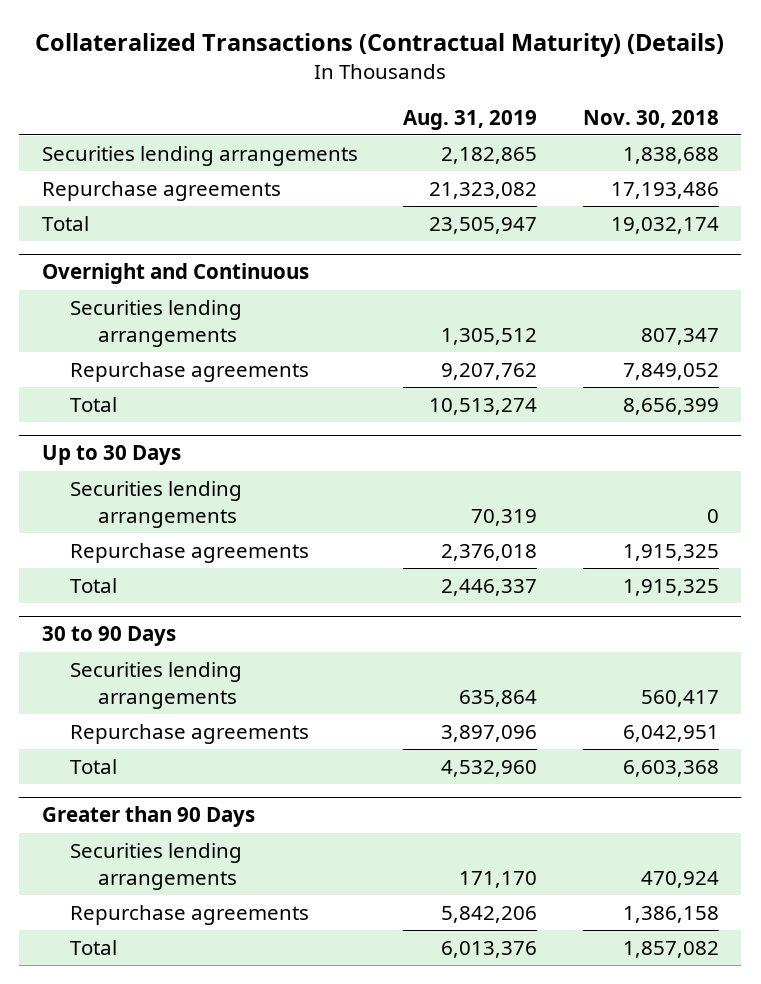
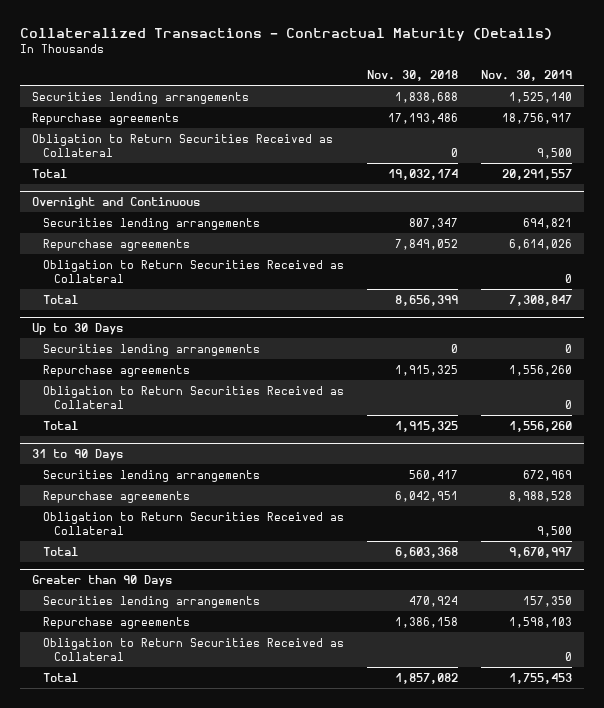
[35,33,725,58] Collateralized Transactions (Contractual Maturity) (Details) -> [20,27,553,41] Collateralized Transactions - Contractual Maturity (Details)
[403,109,538,130] Aug. 31, 2019 -> none
none -> [481,69,573,81] Nov. 30, 2019
none -> [31,133,333,158] Obligation to Return Securities Received as Collateral
none -> [42,259,344,284] Obligation to Return Securities Received as Collateral
none -> [42,385,344,410] Obligation to Return Securities Received as Collateral
[42,626,177,647] 30 to 90 Days -> [31,448,123,461] 31 to 90 Days
none -> [42,511,344,536] Obligation to Return Securities Received as Collateral
none -> [42,637,344,662] Obligation to Return Securities Received as Collateral

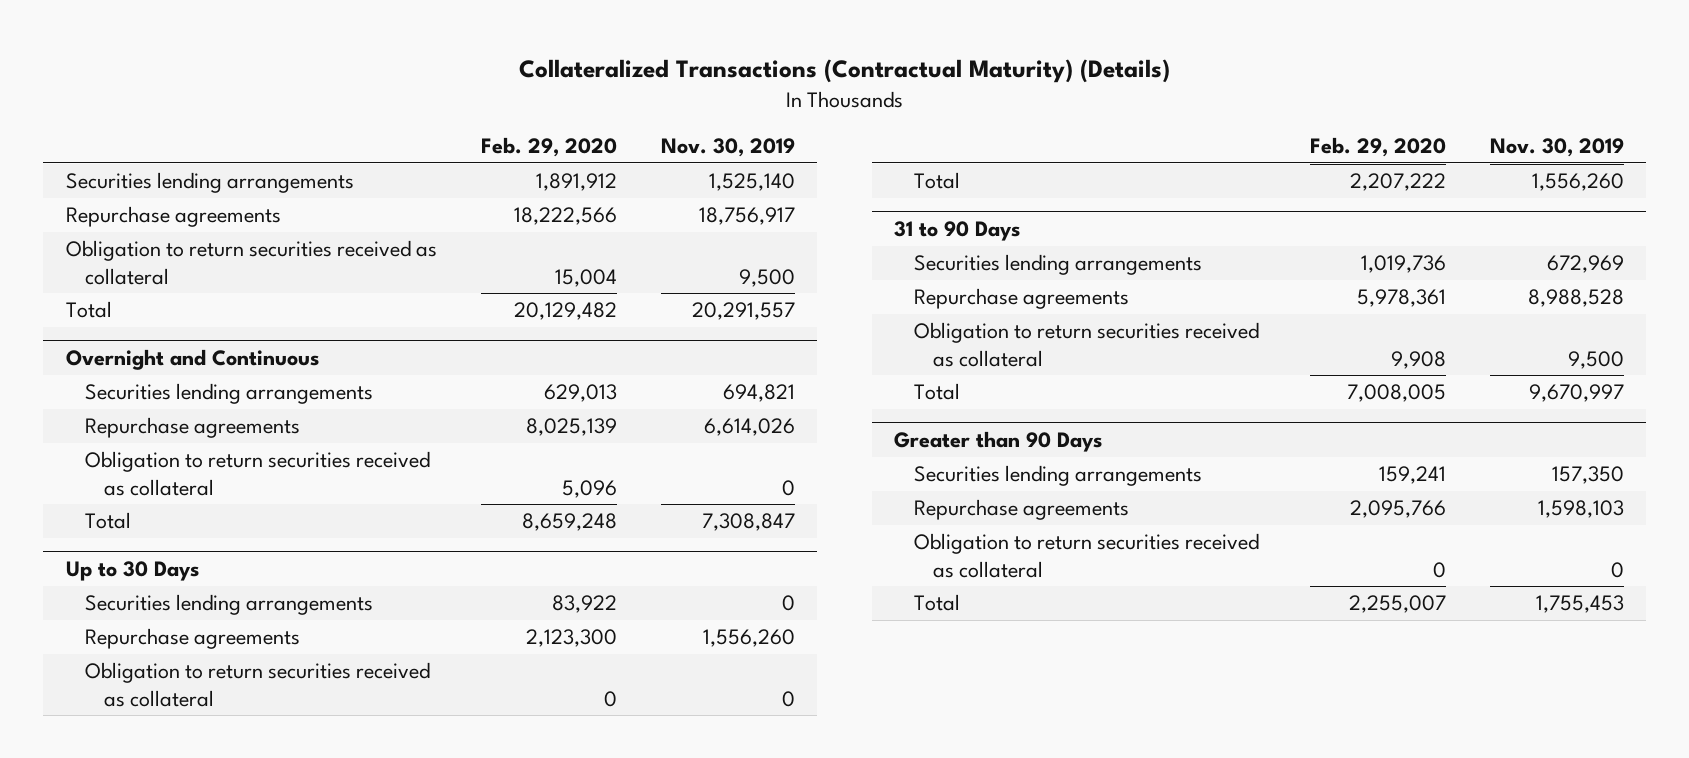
[20,27,553,41] Collateralized Transactions - Contractual Maturity (Details) -> [518,59,1170,84] Collateralized Transactions (Contractual Maturity) (Details)
[367,69,459,81] Nov. 30, 2018 -> none
none -> [480,137,617,158] Feb. 29, 2020
[31,133,333,158] Obligation to Return Securities Received as Collateral -> [65,240,437,285] Obligation to return securities received as collateral
[42,259,344,284] Obligation to Return Securities Received as Collateral -> [84,451,430,496] Obligation to return securities received as collateral
[42,385,344,410] Obligation to Return Securities Received as Collateral -> [84,662,430,707] Obligation to return securities received as collateral
[42,511,344,536] Obligation to Return Securities Received as Collateral -> [913,322,1259,367] Obligation to return securities received as collateral
[42,637,344,662] Obligation to Return Securities Received as Collateral -> [913,533,1259,578] Obligation to return securities received as collateral

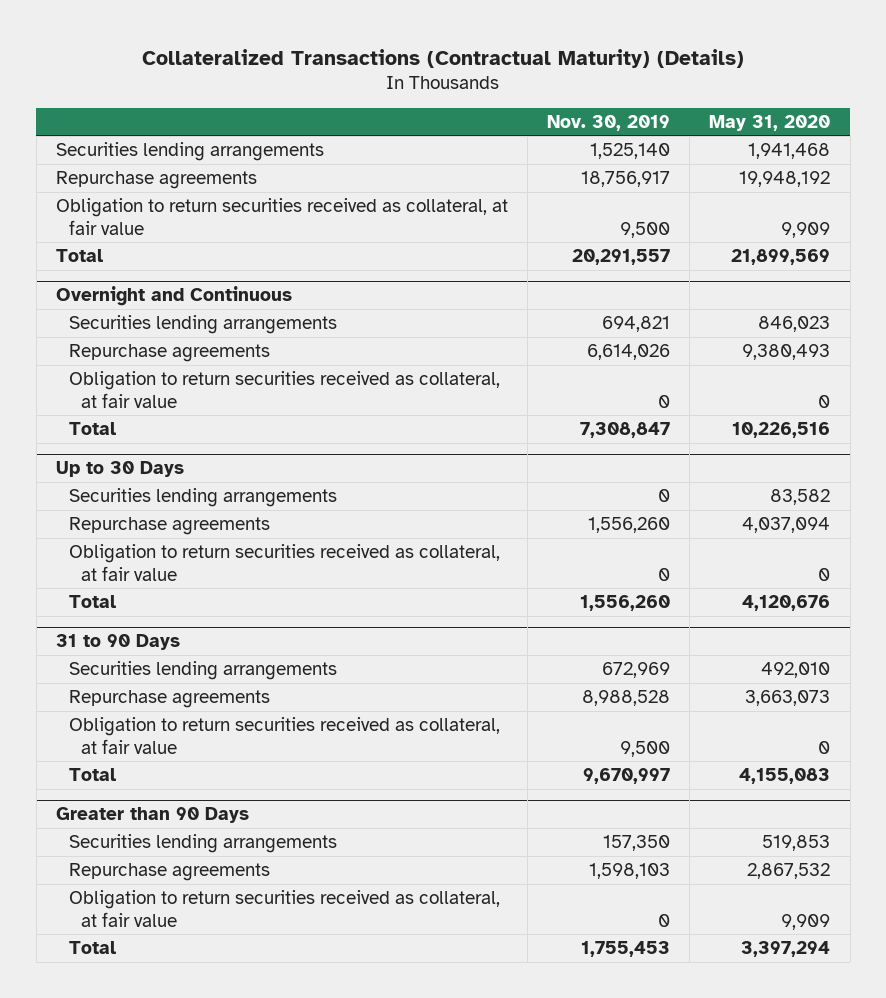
[480,137,617,158] Feb. 29, 2020 -> none
none -> [709,114,831,131] May 31, 2020
[65,240,437,285] Obligation to return securities received as collateral -> [55,198,508,235] Obligation to return securities received as collateral, at fair value
[84,451,430,496] Obligation to return securities received as collateral -> [68,371,500,408] Obligation to return securities received as collateral, at fair value
[84,662,430,707] Obligation to return securities received as collateral -> [68,544,500,581] Obligation to return securities received as collateral, at fair value
[913,322,1259,367] Obligation to return securities received as collateral -> [68,717,500,754] Obligation to return securities received as collateral, at fair value
[913,533,1259,578] Obligation to return securities received as collateral -> [68,890,500,927] Obligation to return securities received as collateral, at fair value

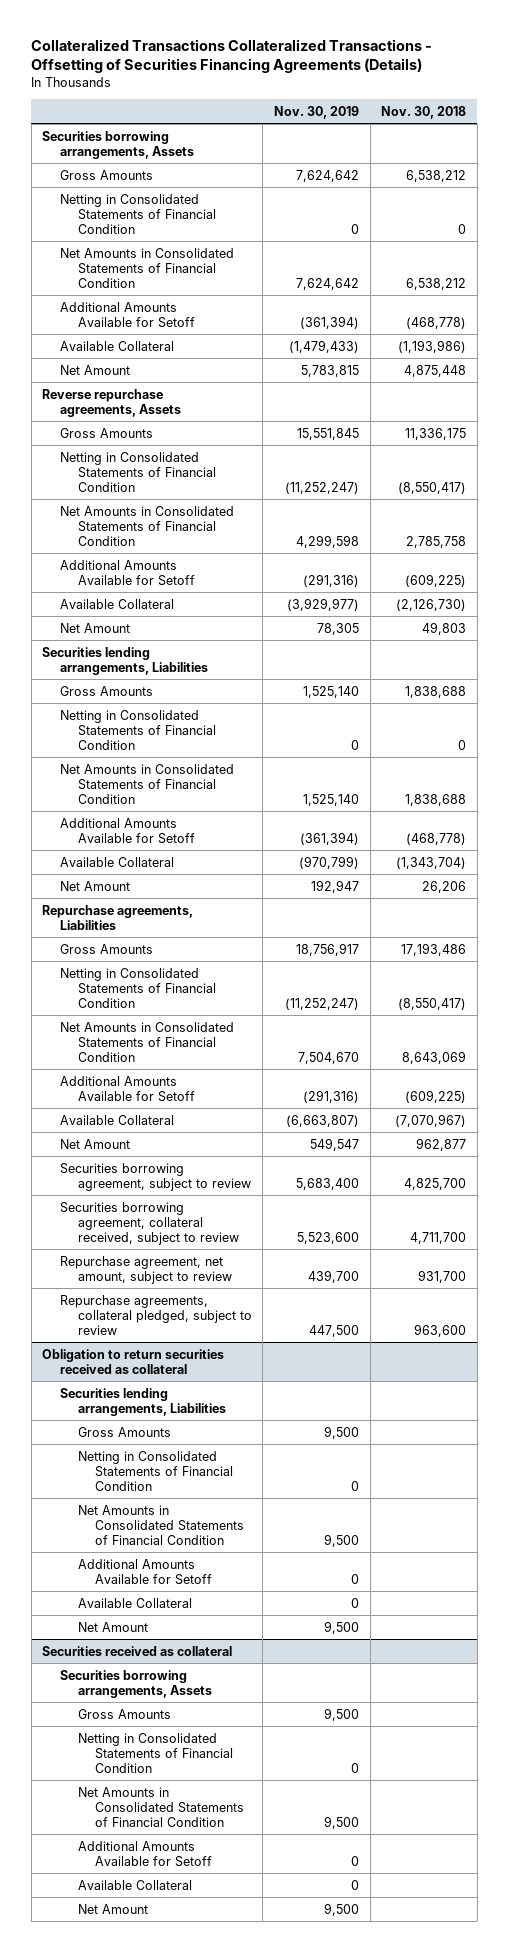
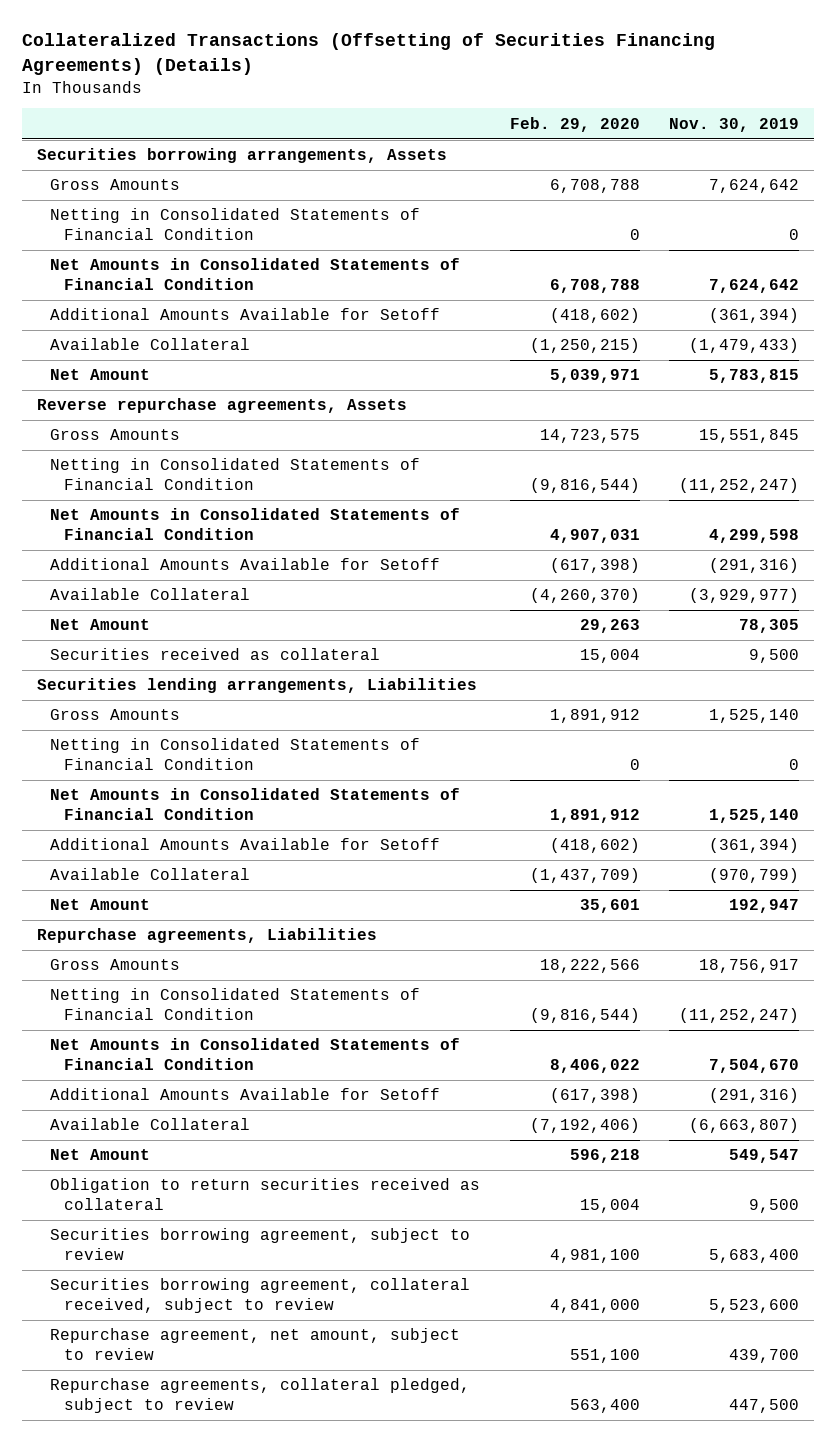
[31,38,433,73] Collateralized Transactions Collateralized Transactions - Offsetting of Securities Financing Agreements (Details) -> [21,33,715,76] Collateralized Transactions (Offsetting of Securities Financing Agreements) (Details)
[381,105,467,119] Nov. 30, 2018 -> none
none -> [509,116,640,132] Feb. 29, 2020
none -> [50,648,381,661] Securities received as collateral
none -> [50,1178,481,1211] Obligation to return securities received as collateral
[42,1348,225,1374] Obligation to return securities received as collateral -> none
[60,1387,226,1416] Securities lending arrangements, Liabilities -> none
[77,1426,171,1437] Gross Amounts -> none
[77,1450,234,1491] Netting in Consolidated Statements of Financial Condition -> none
[77,1504,245,1545] Net Amounts in Consolidated Statements of Financial Condition -> none
[77,1558,213,1585] Additional Amounts Available for Setoff -> none
[77,1597,192,1608] Available Collateral -> none
[77,1621,148,1632] Net Amount -> none
[42,1645,233,1656] Securities received as collateral -> none
[60,1669,212,1698] Securities borrowing arrangements, Assets -> none
[77,1708,171,1719] Gross Amounts -> none
[77,1732,234,1773] Netting in Consolidated Statements of Financial Condition -> none
[77,1786,245,1827] Net Amounts in Consolidated Statements of Financial Condition -> none
[77,1840,213,1867] Additional Amounts Available for Setoff -> none
[77,1879,192,1890] Available Collateral -> none
[77,1903,148,1914] Net Amount -> none

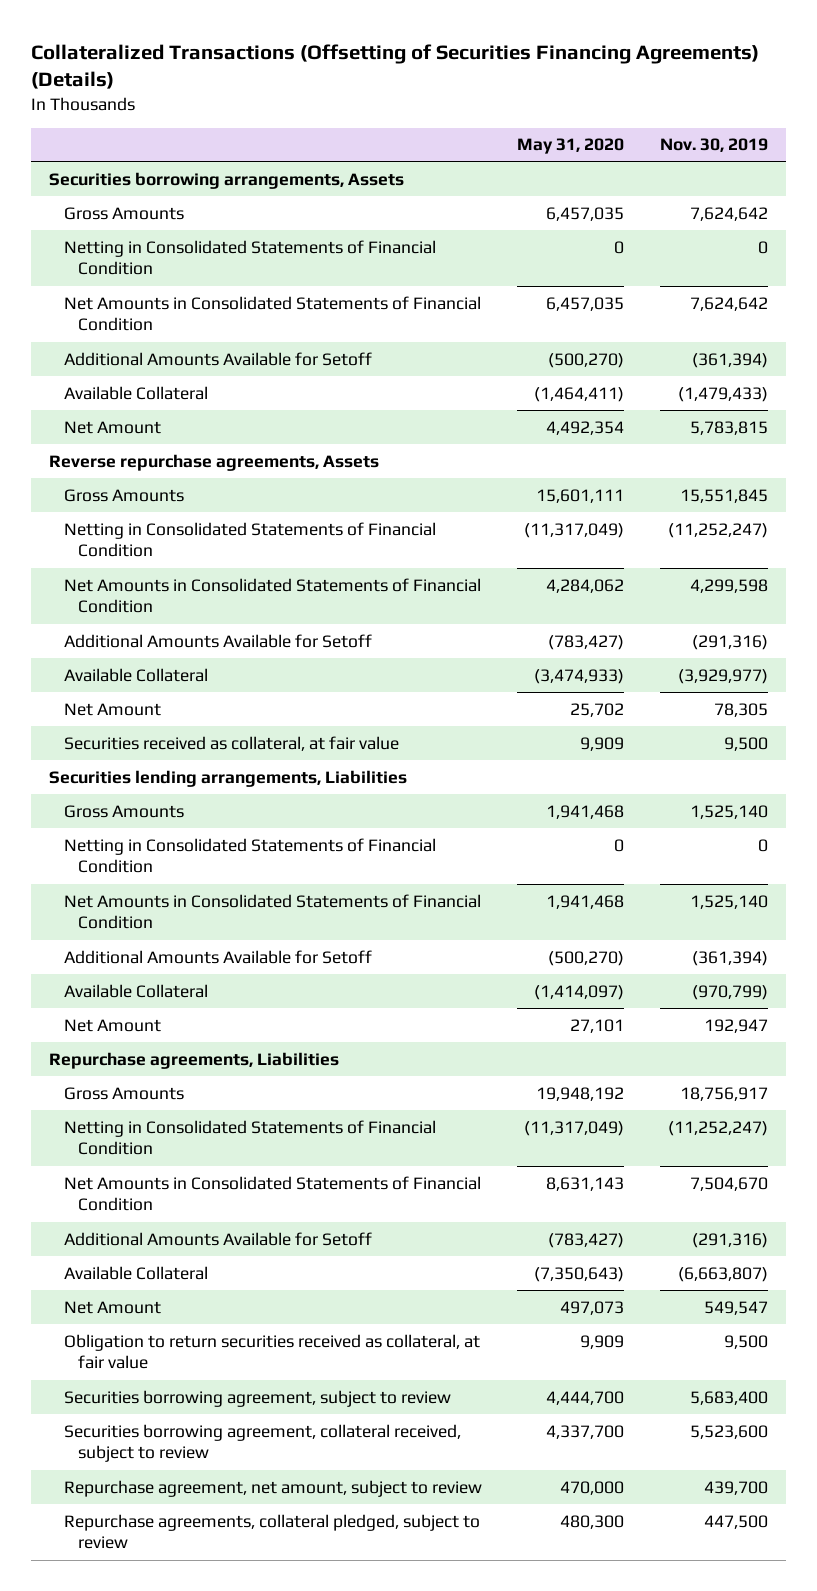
[509,116,640,132] Feb. 29, 2020 -> none
none -> [517,138,625,155] May 31, 2020
[50,648,381,661] Securities received as collateral -> [63,735,399,751] Securities received as collateral, at fair value
[50,1178,481,1211] Obligation to return securities received as collateral -> [63,1333,480,1370] Obligation to return securities received as collateral, at fair value

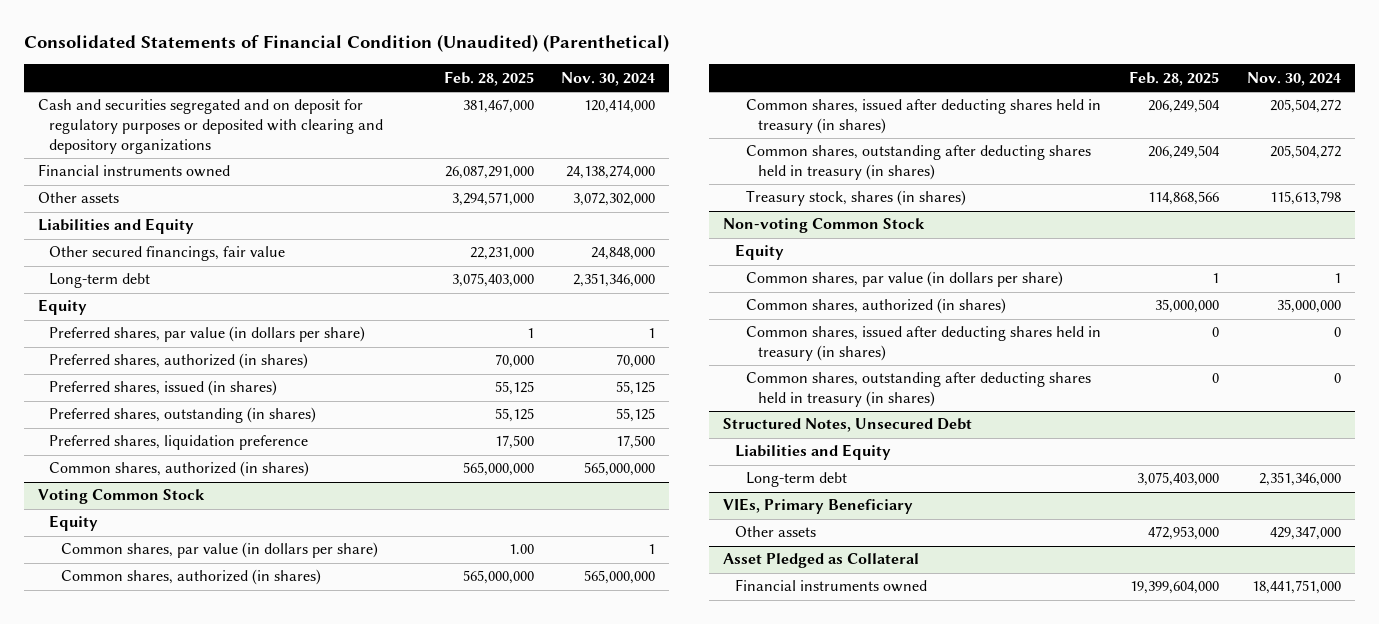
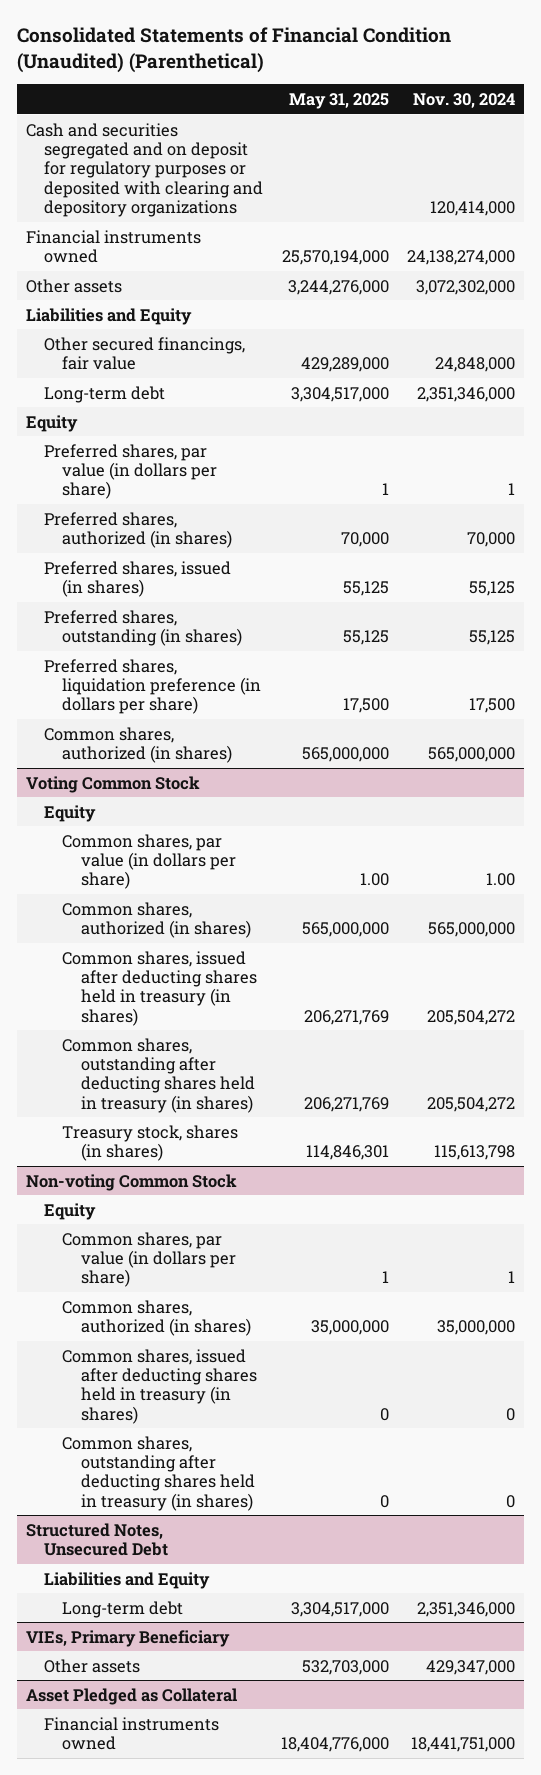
[443,70,534,86] Feb. 28, 2025 -> none
none -> [288,92,389,109] May 31, 2025
[49,435,309,451] Preferred shares, liquidation preference -> [44,658,262,715] Preferred shares, liquidation preference (in dollars per share)
[648,544,656,555] 1 -> [485,873,515,887] 1.00

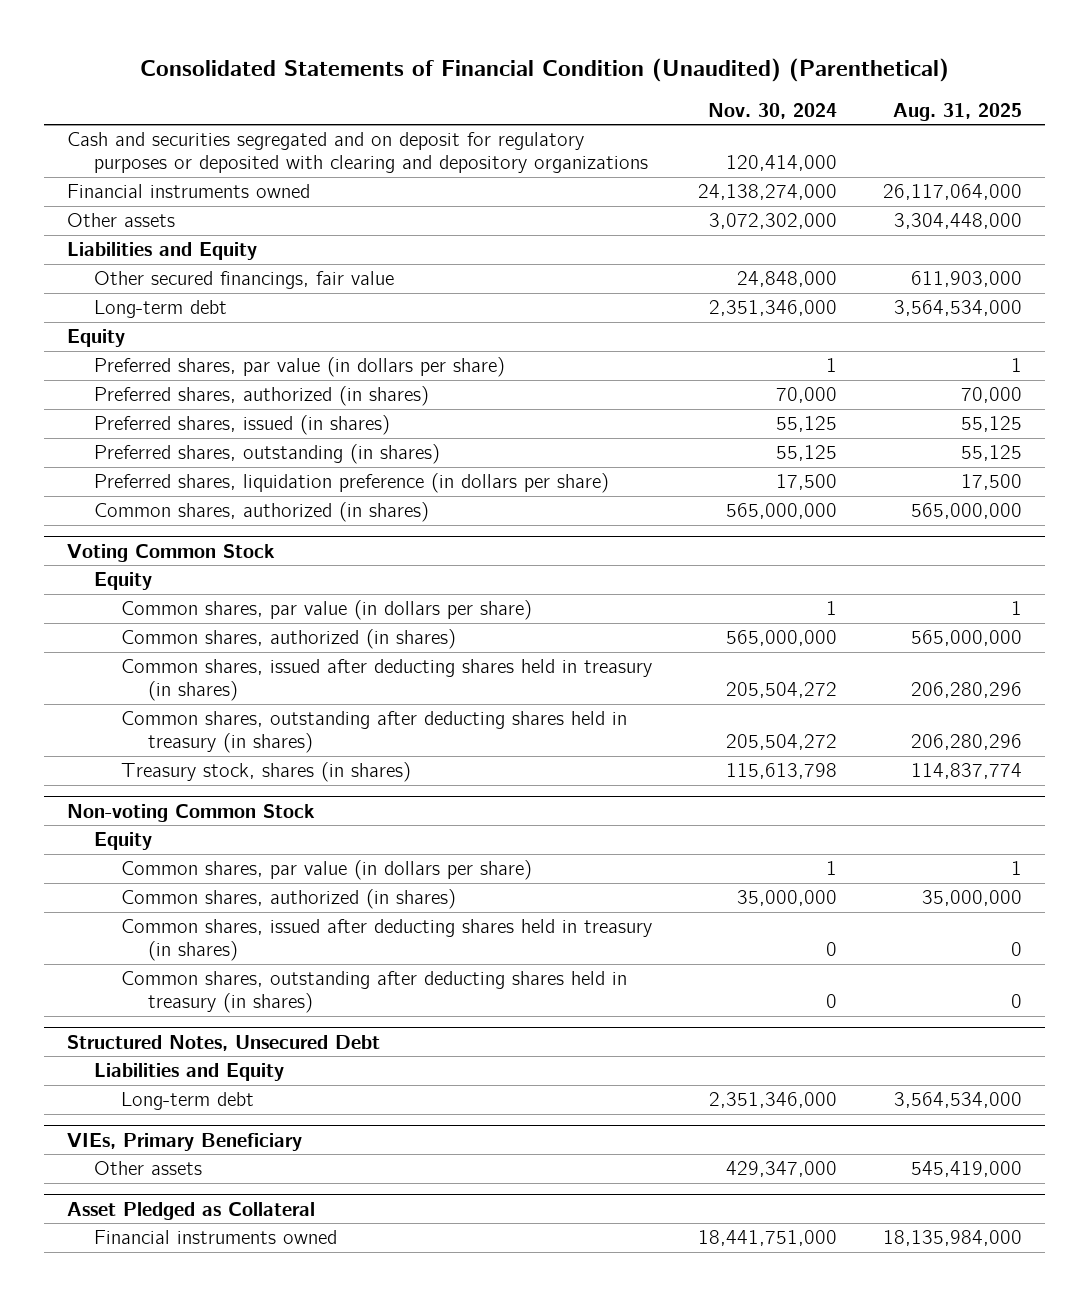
[288,92,389,109] May 31, 2025 -> none
none -> [892,102,1022,121] Aug. 31, 2025
[485,873,515,887] 1.00 -> [825,601,837,616] 1

